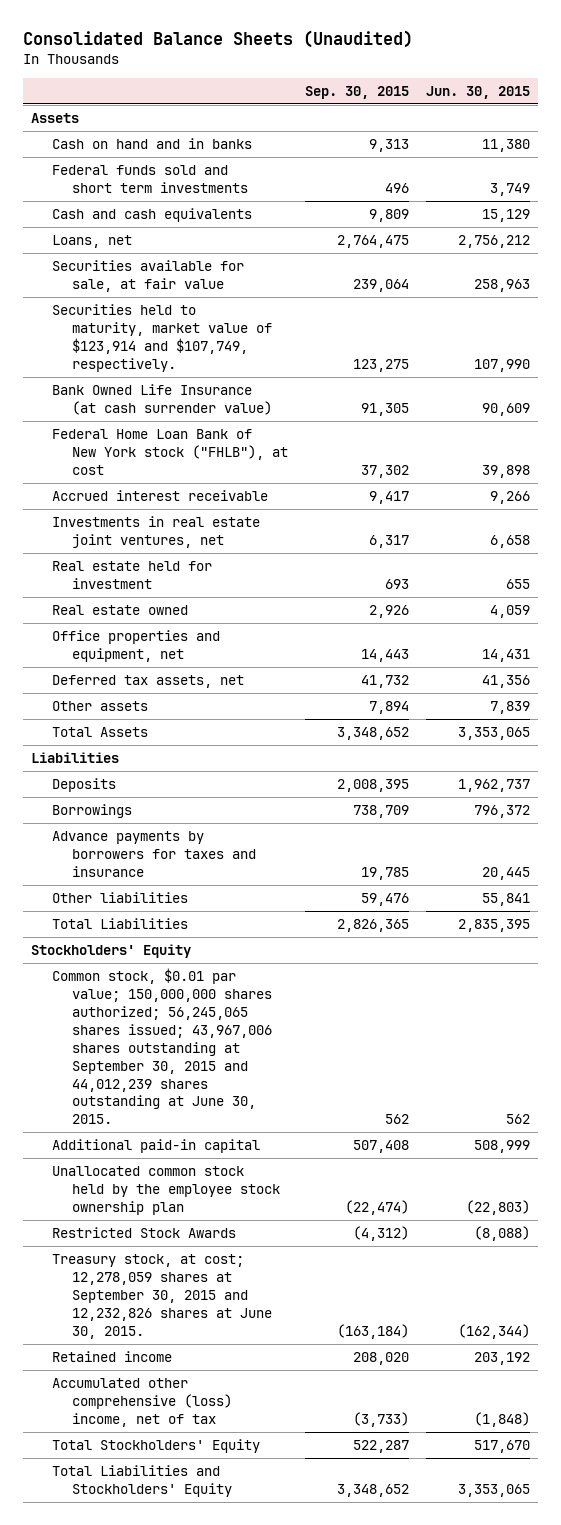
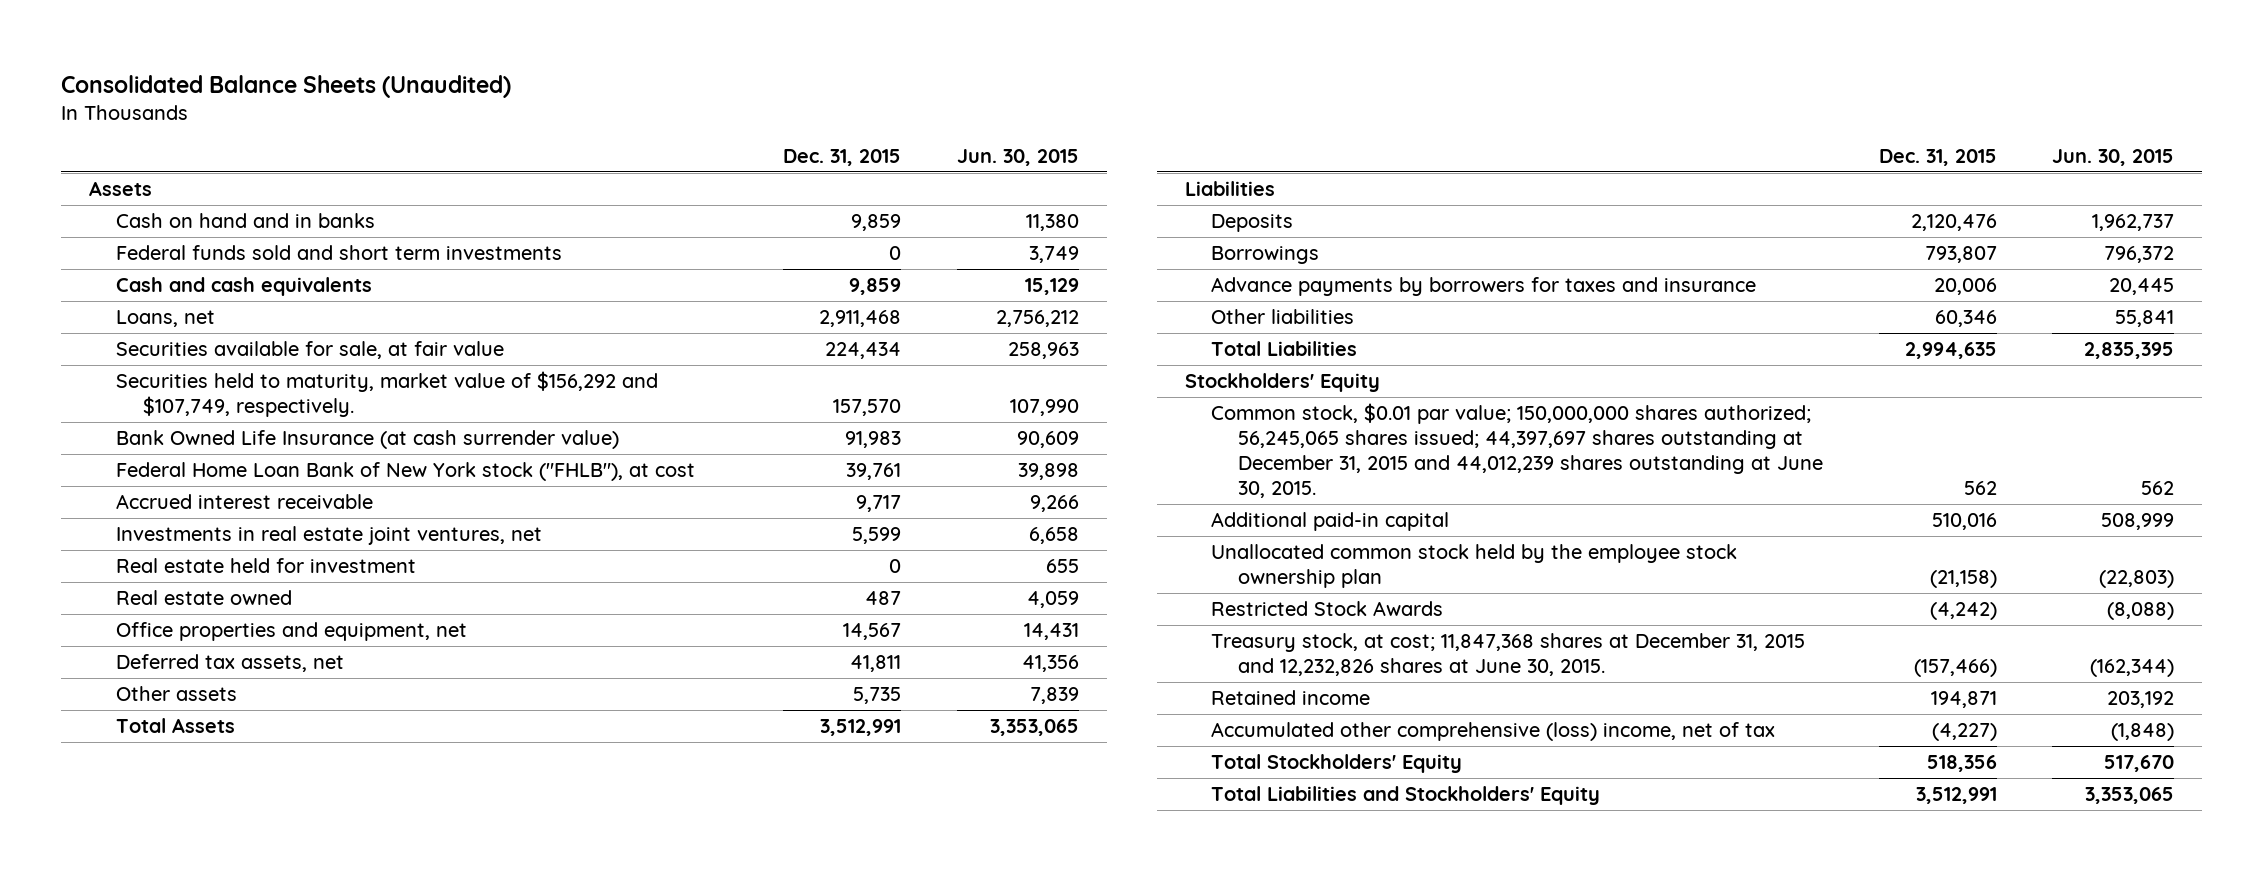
[305,86,410,100] Sep. 30, 2015 -> none
none -> [783,149,902,167] Dec. 31, 2015
[51,304,273,372] Securities held to maturity, market value of $123,914 and $107,749, respectively. -> [115,370,658,418] Securities held to maturity, market value of $156,292 and $107,749, respectively.
[51,968,273,1125] Common stock, $0.01 par value; 150,000,000 shares authorized; 56,245,065 shares issued; 43,967,006 shares outstanding at September 30, 2015 and 44,012,239 shares outstanding at June 30, 2015. -> [1211,402,1824,499] Common stock, $0.01 par value; 150,000,000 shares authorized; 56,245,065 shares issued; 44,397,697 shares outstanding at December 31, 2015 and 44,012,239 shares outstanding at June 30, 2015.
[51,1254,273,1339] Treasury stock, at cost; 12,278,059 shares at September 30, 2015 and 12,232,826 shares at June 30, 2015. -> [1211,632,1806,677] Treasury stock, at cost; 11,847,368 shares at December 31, 2015 and 12,232,826 shares at June 30, 2015.

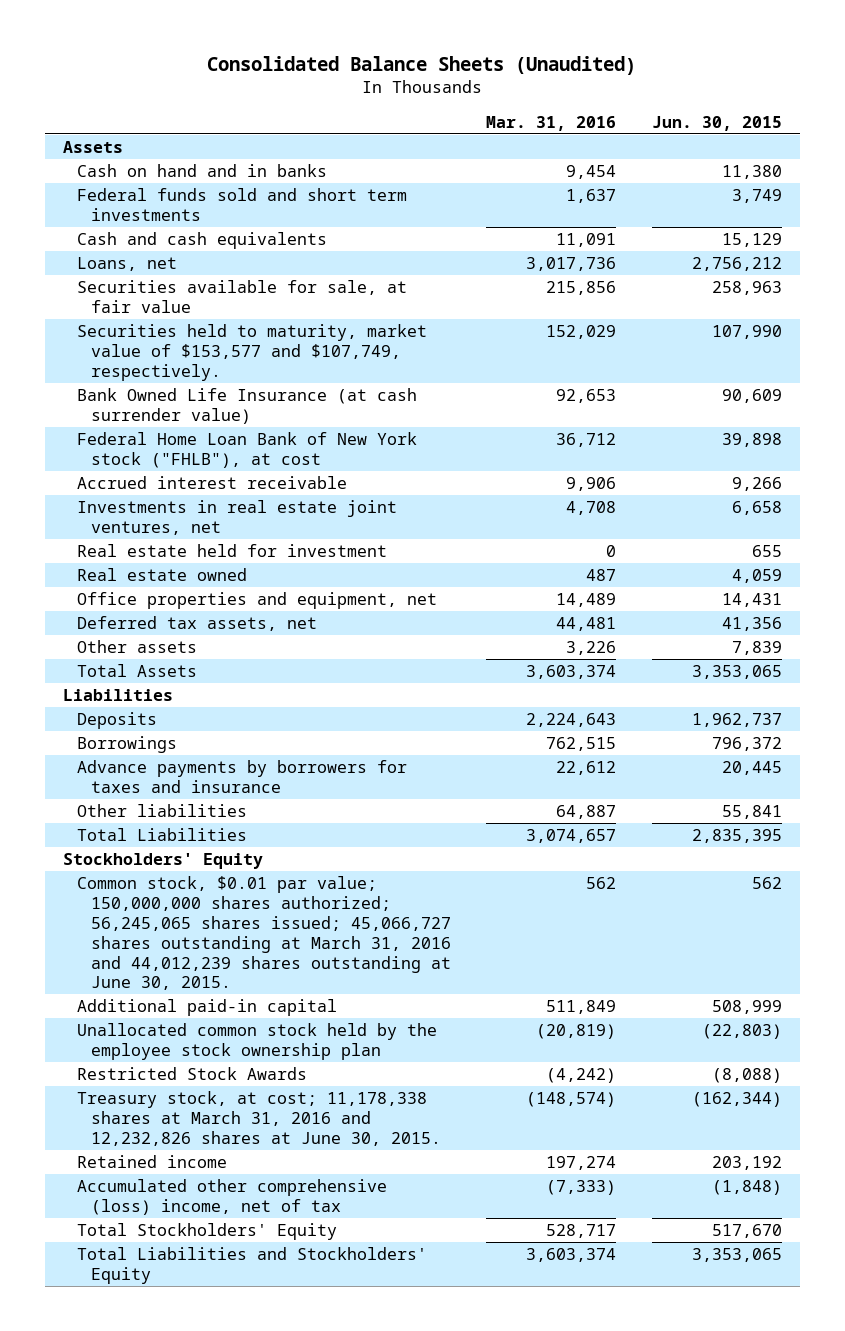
[783,149,902,167] Dec. 31, 2015 -> none
none -> [486,115,617,131] Mar. 31, 2016
[115,370,658,418] Securities held to maturity, market value of $156,292 and $107,749, respectively. -> [77,323,428,381] Securities held to maturity, market value of $153,577 and $107,749, respectively.
[1211,402,1824,499] Common stock, $0.01 par value; 150,000,000 shares authorized; 56,245,065 shares issued; 44,397,697 shares outstanding at December 31, 2015 and 44,012,239 shares outstanding at June 30, 2015. -> [77,875,452,991] Common stock, $0.01 par value; 150,000,000 shares authorized; 56,245,065 shares issued; 45,066,727 shares outstanding at March 31, 2016 and 44,012,239 shares outstanding at June 30, 2015.
[1211,632,1806,677] Treasury stock, at cost; 11,847,368 shares at December 31, 2015 and 12,232,826 shares at June 30, 2015. -> [77,1090,442,1146] Treasury stock, at cost; 11,178,338 shares at March 31, 2016 and 12,232,826 shares at June 30, 2015.

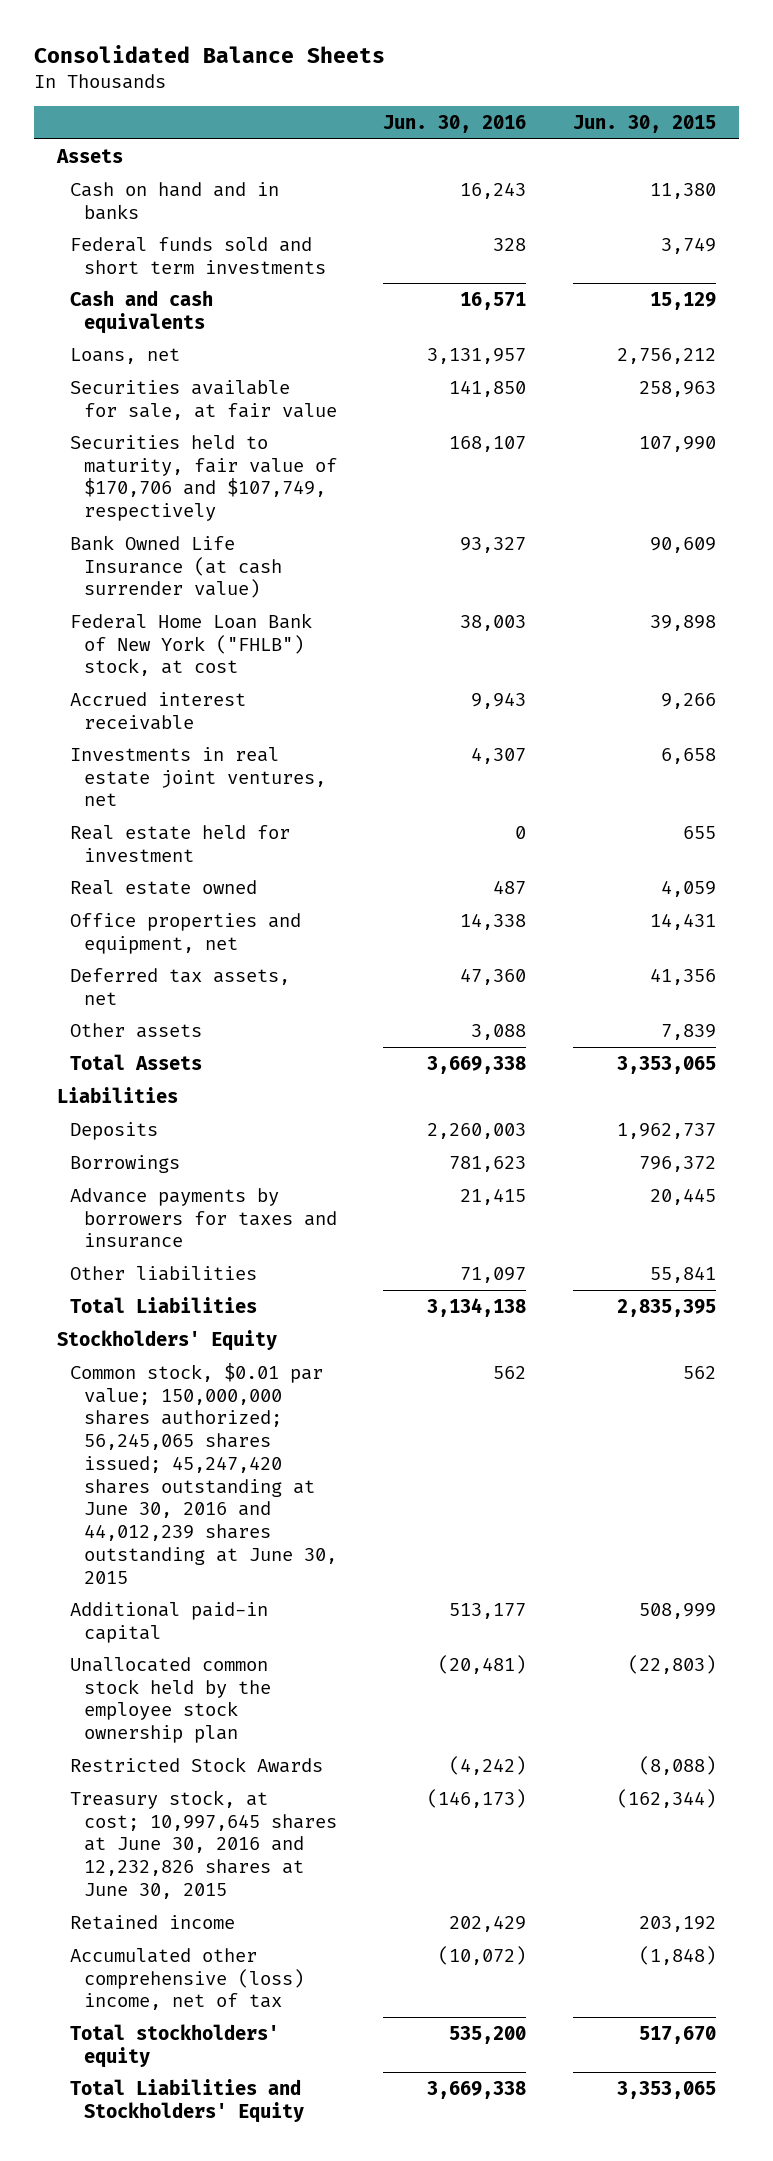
[207,56,637,76] Consolidated Balance Sheets (Unaudited) -> [33,44,385,63] Consolidated Balance Sheets
[486,115,617,131] Mar. 31, 2016 -> none
none -> [383,114,527,133] Jun. 30, 2016
[77,323,428,381] Securities held to maturity, market value of $153,577 and $107,749, respectively. -> [70,434,337,522] Securities held to maturity, fair value of $170,706 and $107,749, respectively
[77,431,418,468] Federal Home Loan Bank of New York stock ("FHLB"), at cost -> [70,612,313,677] Federal Home Loan Bank of New York ("FHLB") stock, at cost
[77,875,452,991] Common stock, $0.01 par value; 150,000,000 shares authorized; 56,245,065 shares issued; 45,066,727 shares outstanding at March 31, 2016 and 44,012,239 shares outstanding at June 30, 2015. -> [70,1362,337,1584] Common stock, $0.01 par value; 150,000,000 shares authorized; 56,245,065 shares issued; 45,247,420 shares outstanding at June 30, 2016 and 44,012,239 shares outstanding at June 30, 2015
[77,1090,442,1146] Treasury stock, at cost; 11,178,338 shares at March 31, 2016 and 12,232,826 shares at June 30, 2015. -> [70,1789,337,1899] Treasury stock, at cost; 10,997,645 shares at June 30, 2016 and 12,232,826 shares at June 30, 2015
[77,1222,338,1240] Total Stockholders' Equity -> [70,2023,280,2068] Total stockholders' equity

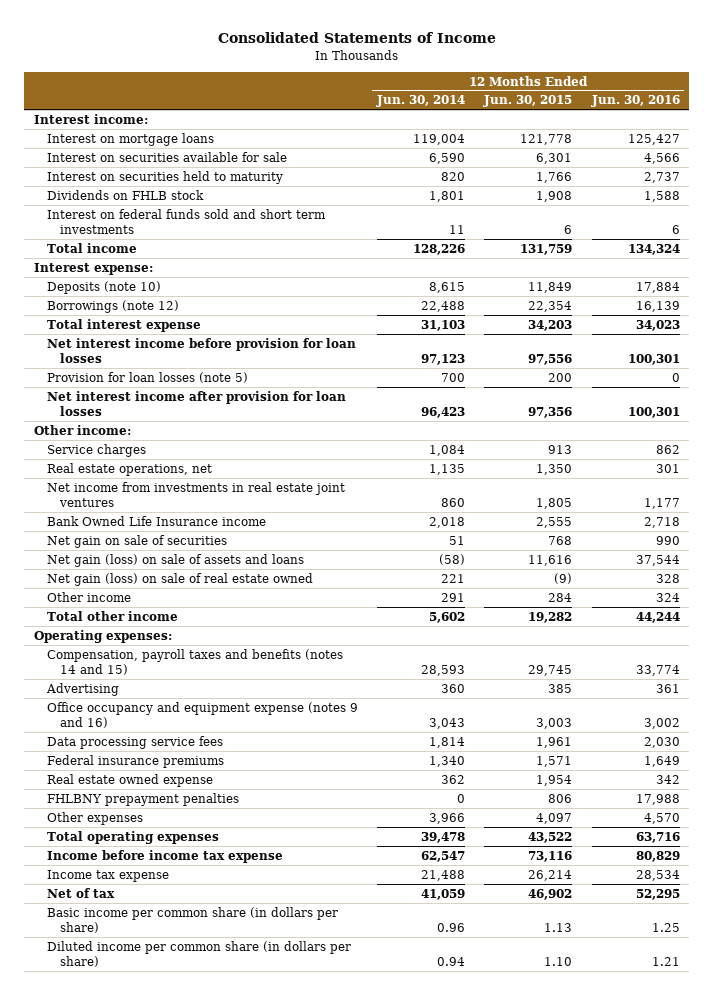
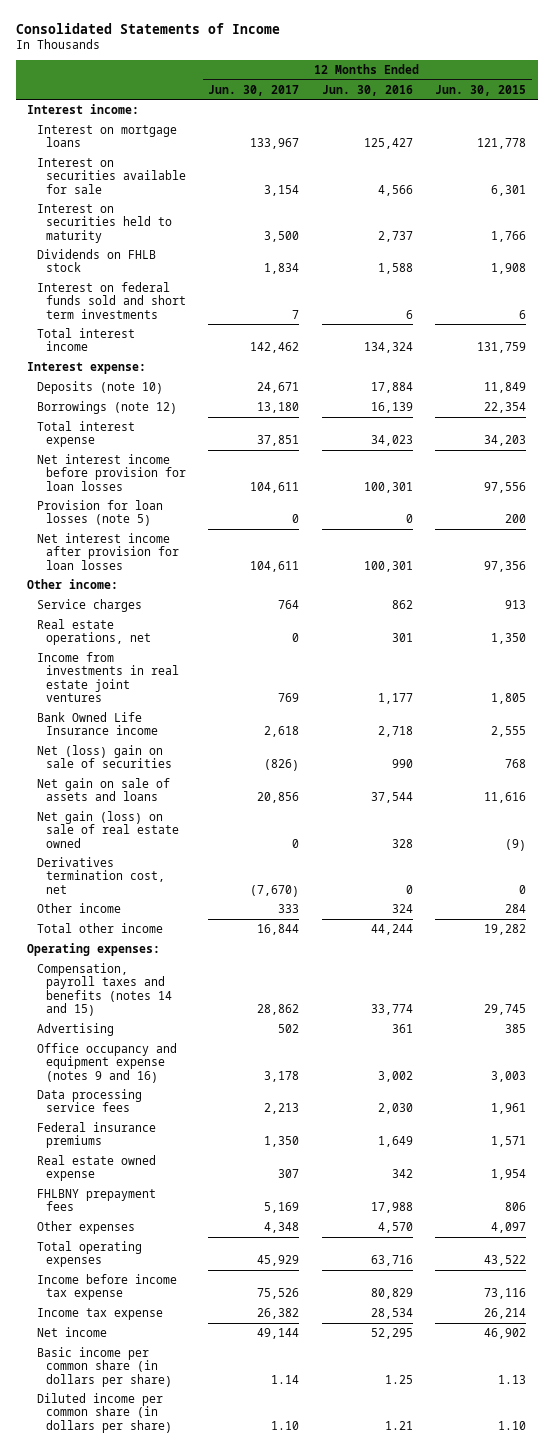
[376,95,466,108] Jun. 30, 2014 -> none
none -> [208,84,300,96] Jun. 30, 2017
[47,242,138,253] Total income -> [36,327,135,352] Total interest income
[47,481,346,507] Net income from investments in real estate joint ventures -> [36,651,179,702] Income from investments in real estate joint ventures
[47,534,228,548] Net gain on sale of securities -> [36,744,172,769] Net (loss) gain on sale of securities
[47,553,305,567] Net gain (loss) on sale of assets and loans -> [36,777,170,802] Net gain on sale of assets and loans
none -> [36,856,165,894] Derivatives termination cost, net
[47,792,240,806] FHLBNY prepayment penalties -> [36,1188,156,1212] FHLBNY prepayment fees
[47,887,116,898] Net of tax -> [36,1326,107,1337] Net income

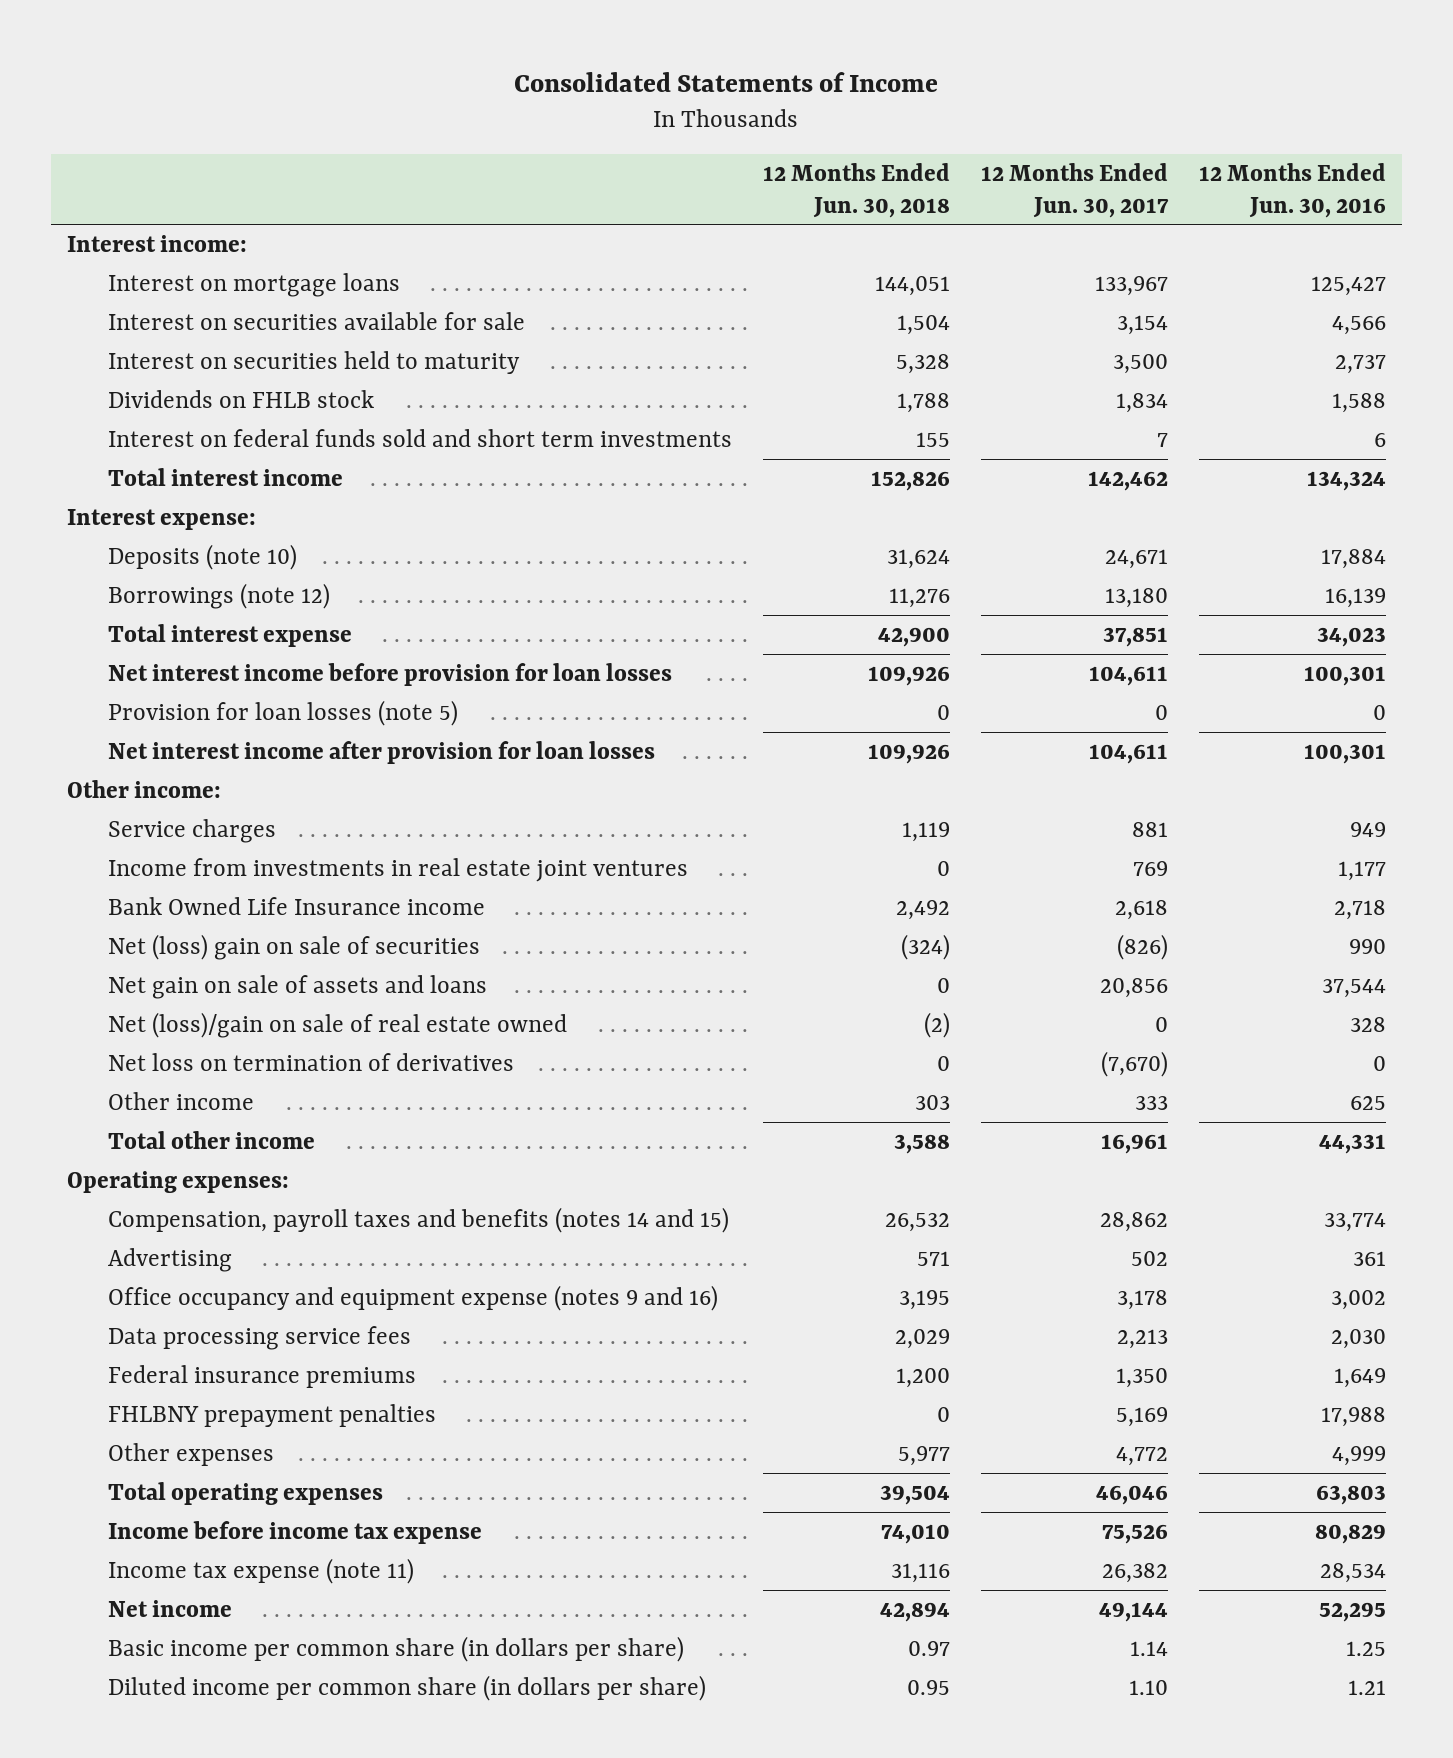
[435,84,527,96] Jun. 30, 2015 -> none
none -> [763,162,951,218] 12 Months Ended Jun. 30, 2018
[36,618,151,646] Real estate operations, net -> none
[278,599,300,609] 764 -> [1132,821,1169,837] 881
[391,599,413,609] 862 -> [1350,821,1387,837] 949
[36,810,179,848] Net gain (loss) on sale of real estate owned -> [108,1011,568,1038] Net (loss)/gain on sale of real estate owned
[36,856,165,894] Derivatives termination cost, net -> [108,1052,515,1071] Net loss on termination of derivatives
[391,903,413,913] 324 -> [1350,1095,1387,1110] 625
[257,923,300,935] 16,844 -> [1101,1133,1169,1154] 16,961
[370,923,413,935] 44,244 -> [1319,1133,1387,1154] 44,331
[36,1154,156,1182] Real estate owned expense -> none
[36,1188,156,1212] FHLBNY prepayment fees -> [108,1403,437,1427] FHLBNY prepayment penalties
[264,1221,300,1233] 4,348 -> [1116,1446,1169,1466] 4,772
[377,1221,413,1233] 4,570 -> [1332,1445,1387,1466] 4,999
[257,1255,300,1267] 45,929 -> [1096,1484,1169,1505] 46,046
[370,1255,413,1267] 63,716 -> [1316,1484,1387,1505] 63,803
[36,1307,163,1320] Income tax expense -> [108,1557,415,1584] Income tax expense (note 11)

